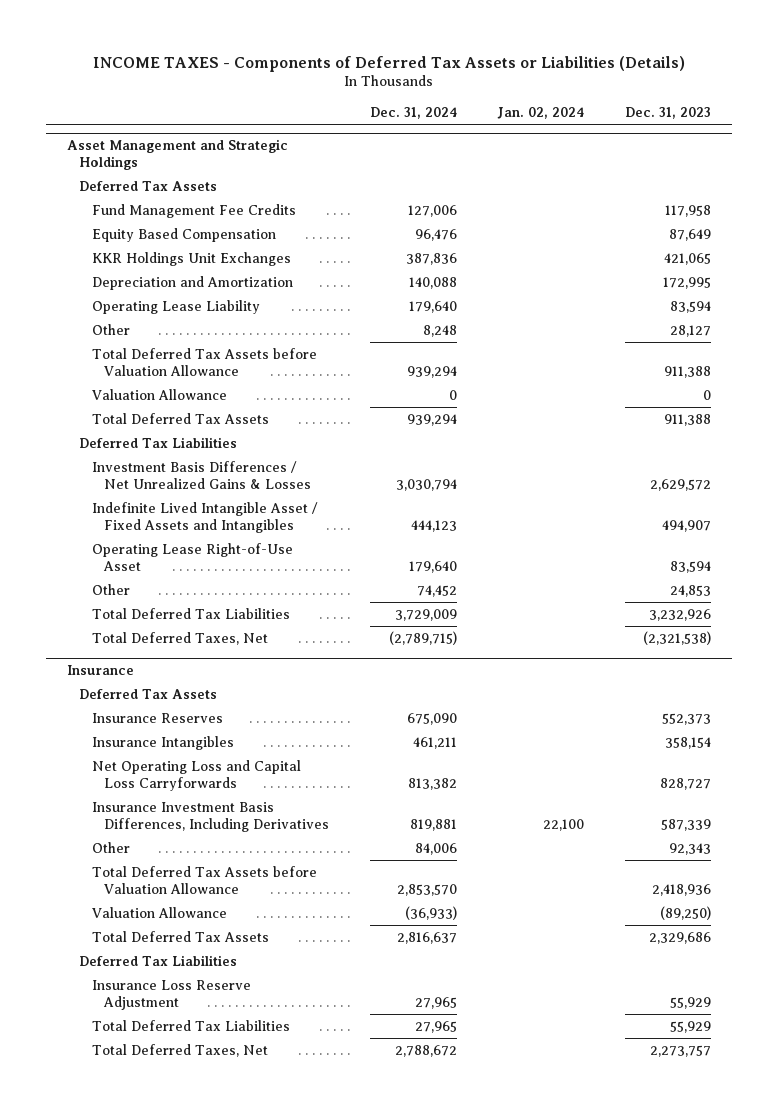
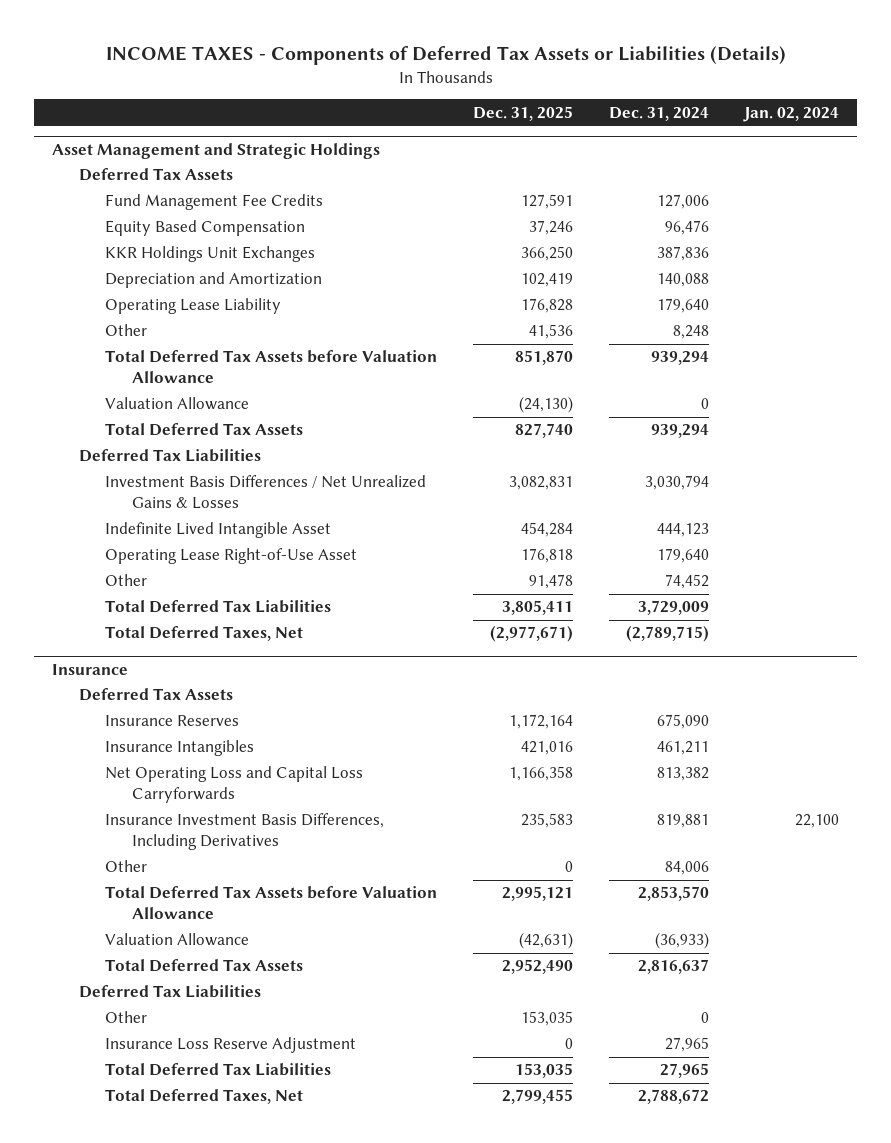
[625,107,712,120] Dec. 31, 2023 -> none
none -> [473,105,574,121] Dec. 31, 2025
[91,501,318,533] Indefinite Lived Intangible Asset / Fixed Assets and Intangibles -> [105,522,332,539] Indefinite Lived Intangible Asset
none -> [105,1011,148,1024] Other

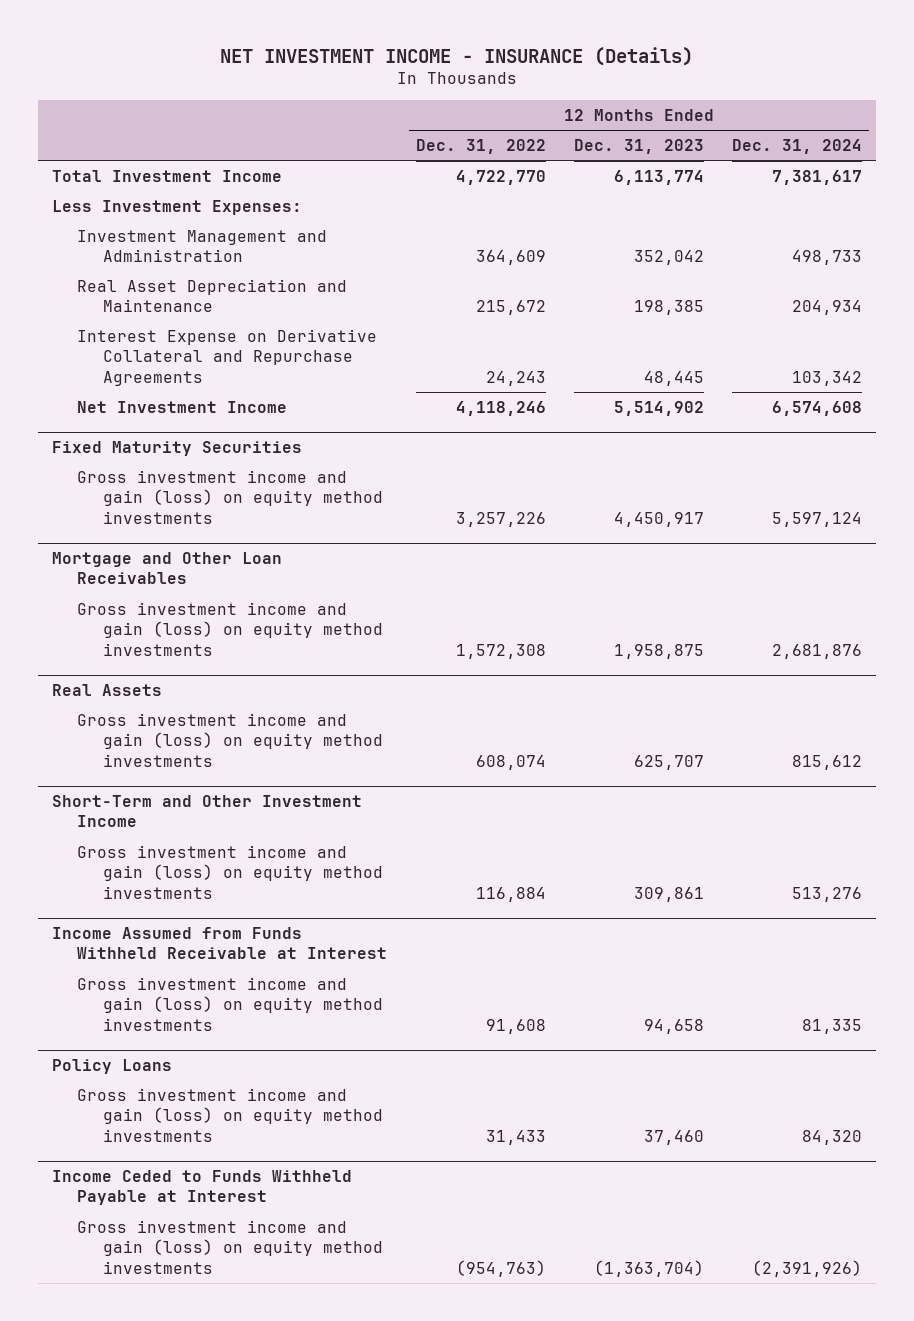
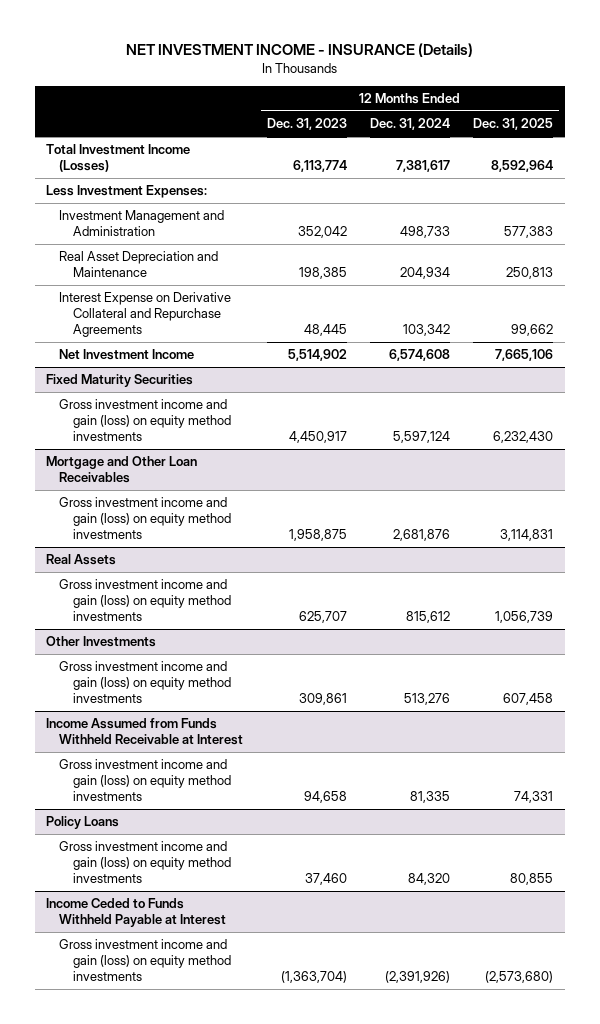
[415,139,546,155] Dec. 31, 2022 -> none
none -> [473,118,554,131] Dec. 31, 2025
[51,169,282,182] Total Investment Income -> [46,144,191,173] Total Investment Income (Losses)
[51,795,362,828] Short-Term and Other Investment Income -> none
none -> [46,636,157,648] Other Investments

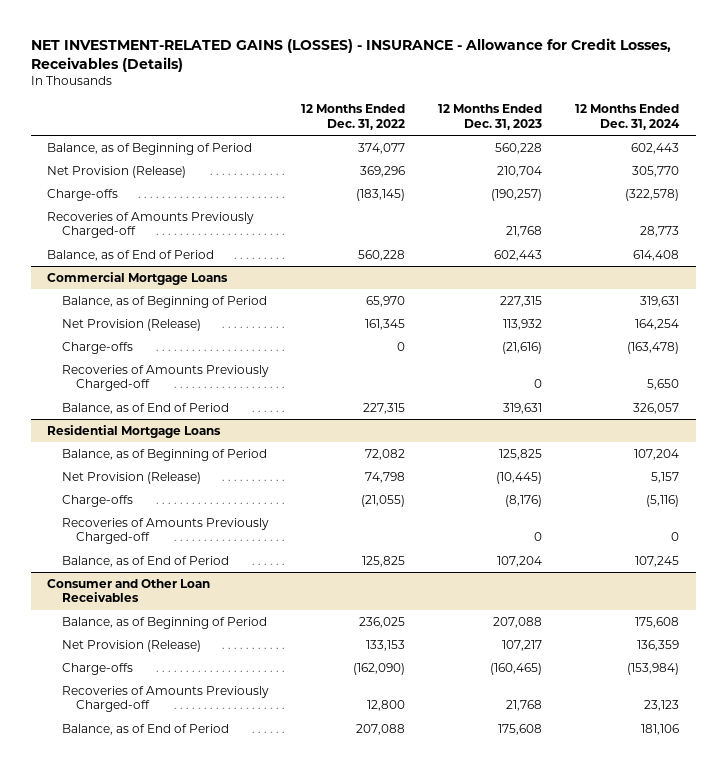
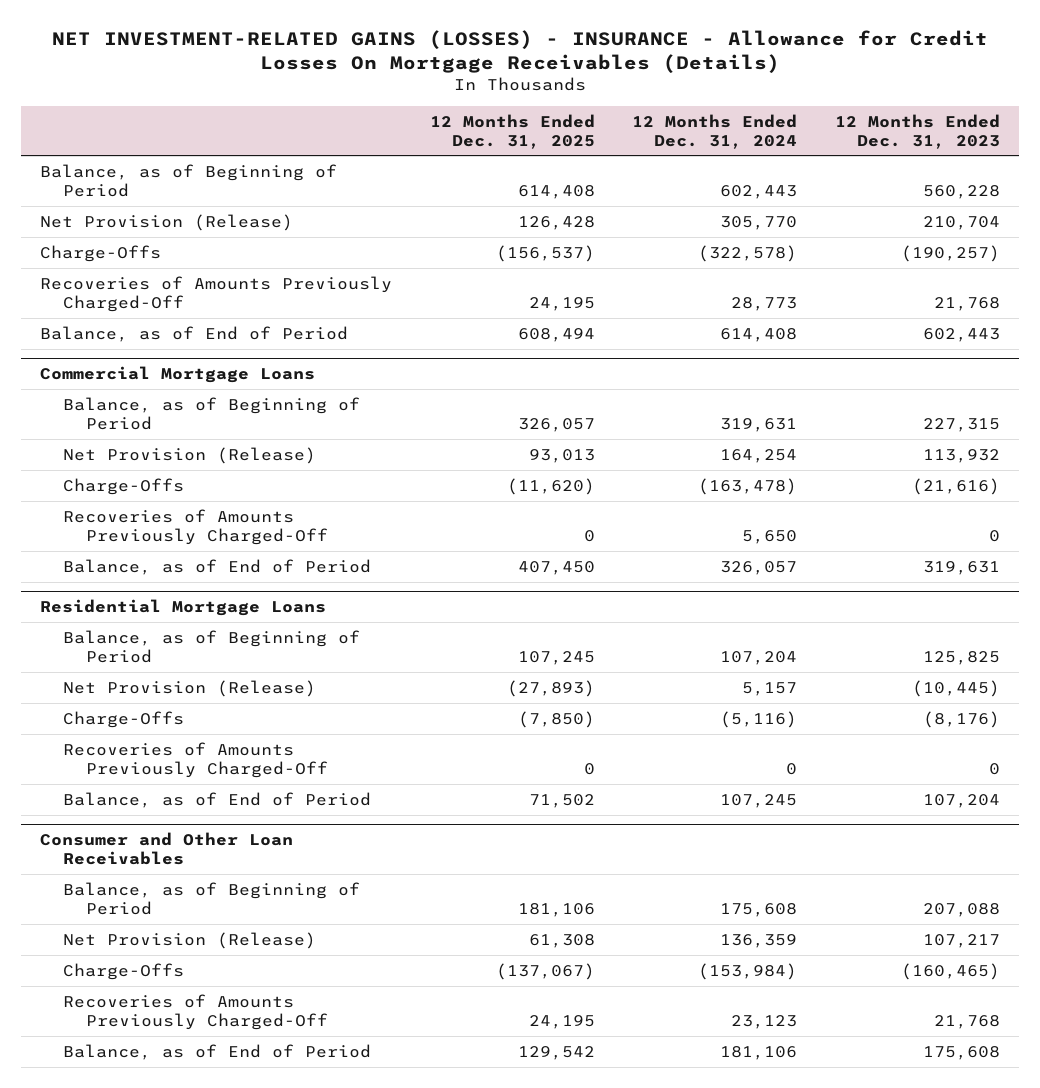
[30,37,671,72] NET INVESTMENT-RELATED GAINS (LOSSES) - INSURANCE - Allowance for Credit Losses, Receivables (Details) -> [51,29,988,74] NET INVESTMENT-RELATED GAINS (LOSSES) - INSURANCE - Allowance for Credit Losses On Mortgage Receivables (Details)
[301,104,406,130] 12 Months Ended Dec. 31, 2022 -> none
none -> [429,113,595,149] 12 Months Ended Dec. 31, 2025
[47,188,119,201] Charge-offs -> [39,244,161,262] Charge-Offs
[47,211,255,239] Recoveries of Amounts Previously Charged-off -> [39,275,392,312] Recoveries of Amounts Previously Charged-Off
[61,341,133,354] Charge-offs -> [62,477,184,495] Charge-Offs
[61,364,269,392] Recoveries of Amounts Previously Charged-off -> [62,508,329,545] Recoveries of Amounts Previously Charged-Off
[61,494,133,507] Charge-offs -> [62,710,184,728] Charge-Offs
[61,517,269,545] Recoveries of Amounts Previously Charged-off -> [62,741,329,778] Recoveries of Amounts Previously Charged-Off
[61,662,133,675] Charge-offs -> [62,962,184,980] Charge-Offs
[61,685,269,713] Recoveries of Amounts Previously Charged-off -> [62,993,329,1030] Recoveries of Amounts Previously Charged-Off

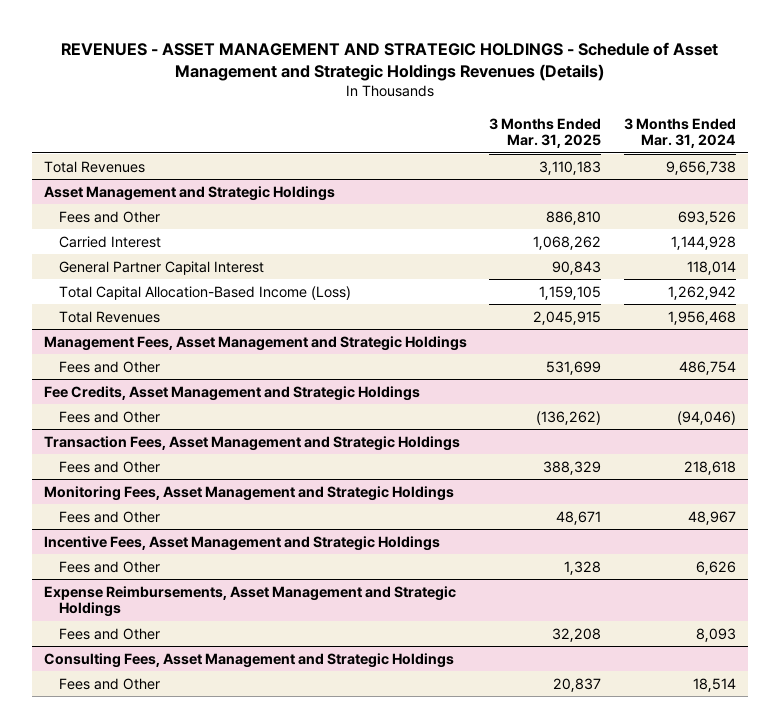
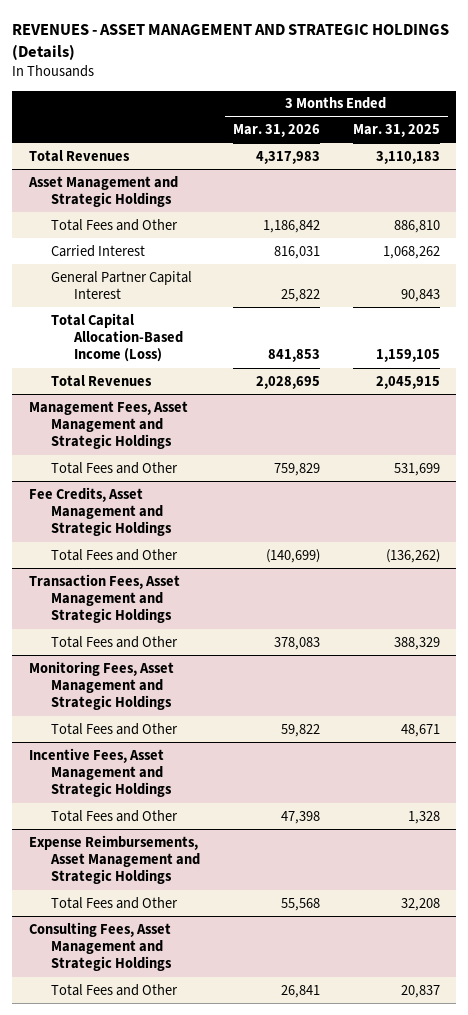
[60,41,718,81] REVENUES - ASSET MANAGEMENT AND STRATEGIC HOLDINGS - Schedule of Asset Management and Strategic Holdings Revenues (Details) -> [12,23,450,60] REVENUES - ASSET MANAGEMENT AND STRATEGIC HOLDINGS (Details)
[624,117,737,149] 3 Months Ended Mar. 31, 2024 -> none
none -> [232,123,320,137] Mar. 31, 2026
[58,210,160,223] Fees and Other -> [51,218,179,231] Total Fees and Other
[58,360,160,373] Fees and Other -> [51,461,179,474] Total Fees and Other
[58,410,160,423] Fees and Other -> [51,548,179,561] Total Fees and Other
[58,460,160,473] Fees and Other -> [51,635,179,648] Total Fees and Other
[58,510,160,523] Fees and Other -> [51,722,179,735] Total Fees and Other
[58,560,160,573] Fees and Other -> [51,809,179,822] Total Fees and Other
[58,627,160,640] Fees and Other -> [51,896,179,909] Total Fees and Other
[58,677,160,690] Fees and Other -> [51,983,179,996] Total Fees and Other

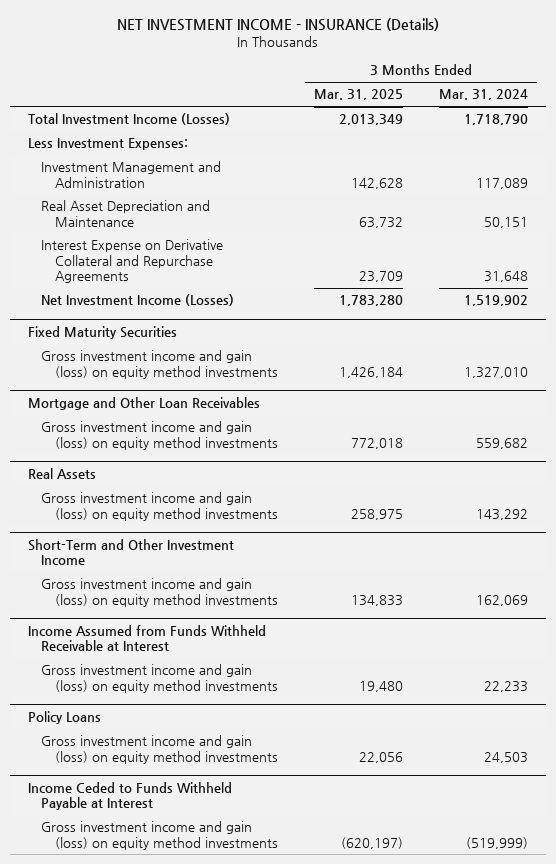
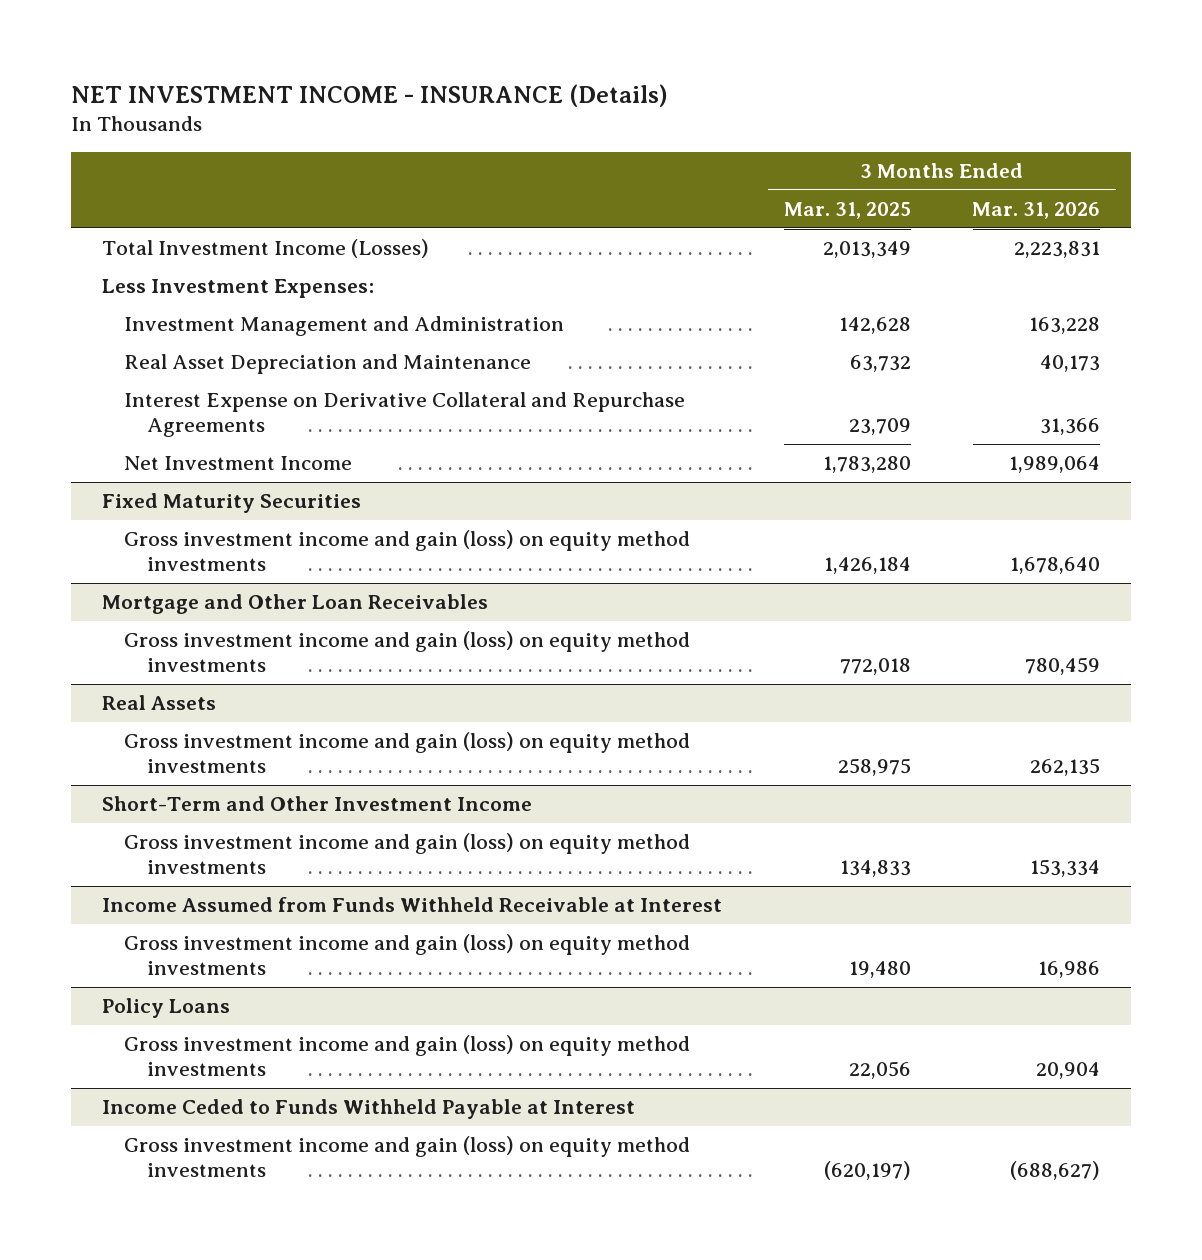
[439,89,529,101] Mar. 31, 2024 -> none
none -> [972,202,1101,220] Mar. 31, 2026
[41,294,235,307] Net Investment Income (Losses) -> [124,456,353,471] Net Investment Income

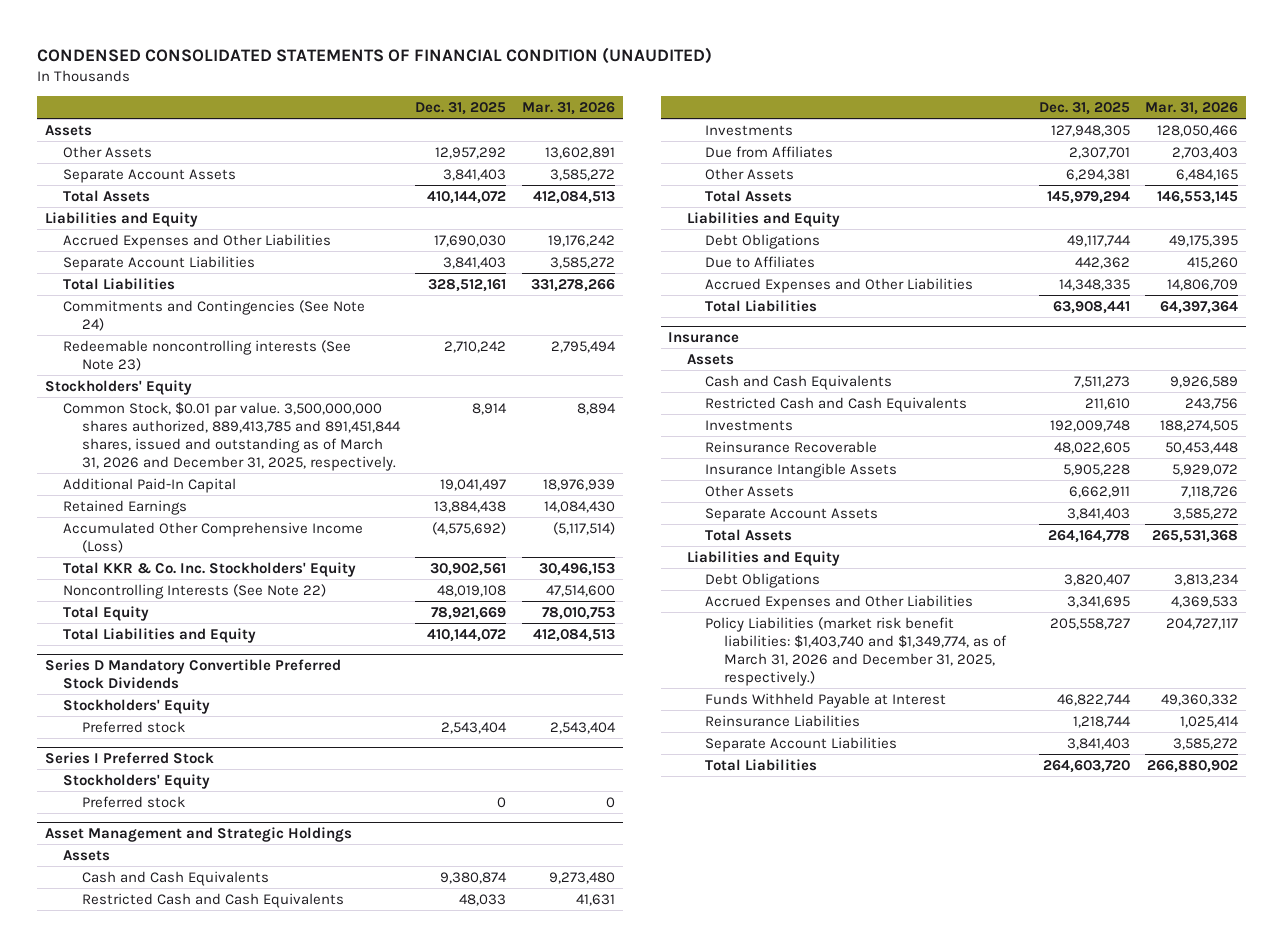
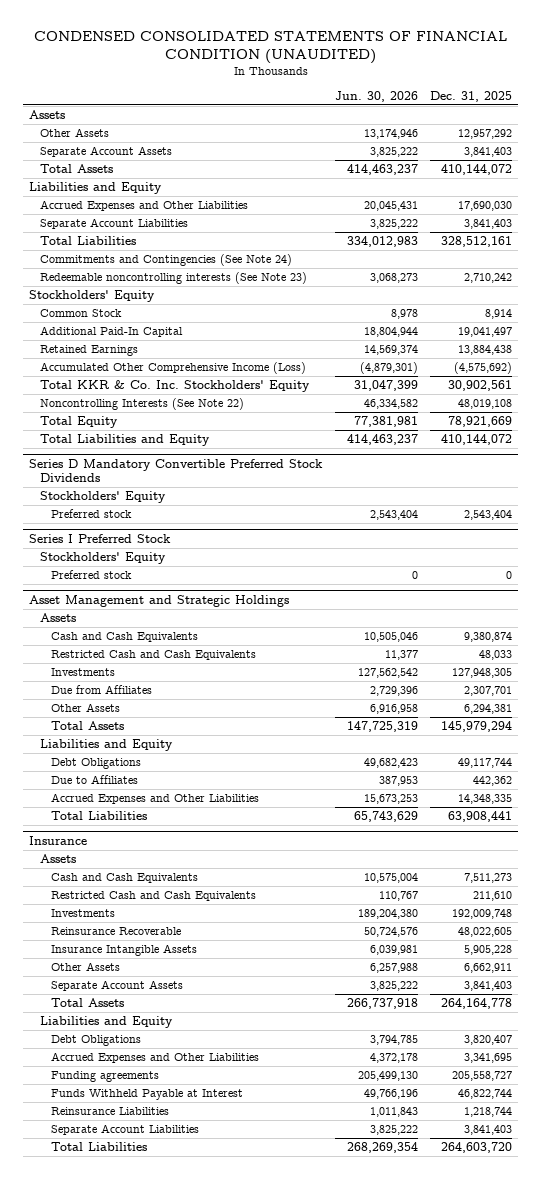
[521,102,615,116] Mar. 31, 2026 -> none
none -> [334,90,418,102] Jun. 30, 2026
[63,401,401,472] Common Stock, $0.01 par value. 3,500,000,000 shares authorized, 889,413,785 and 891,451,844 shares, issued and outstanding as of March 31, 2026 and December 31, 2025, respectively. -> [40,309,123,318] Common Stock
[705,616,1007,687] Policy Liabilities (market risk benefit liabilities: $1,403,740 and $1,349,774, as of March 31, 2026 and December 31, 2025, respectively.) -> [51,1071,160,1083] Funding agreements

